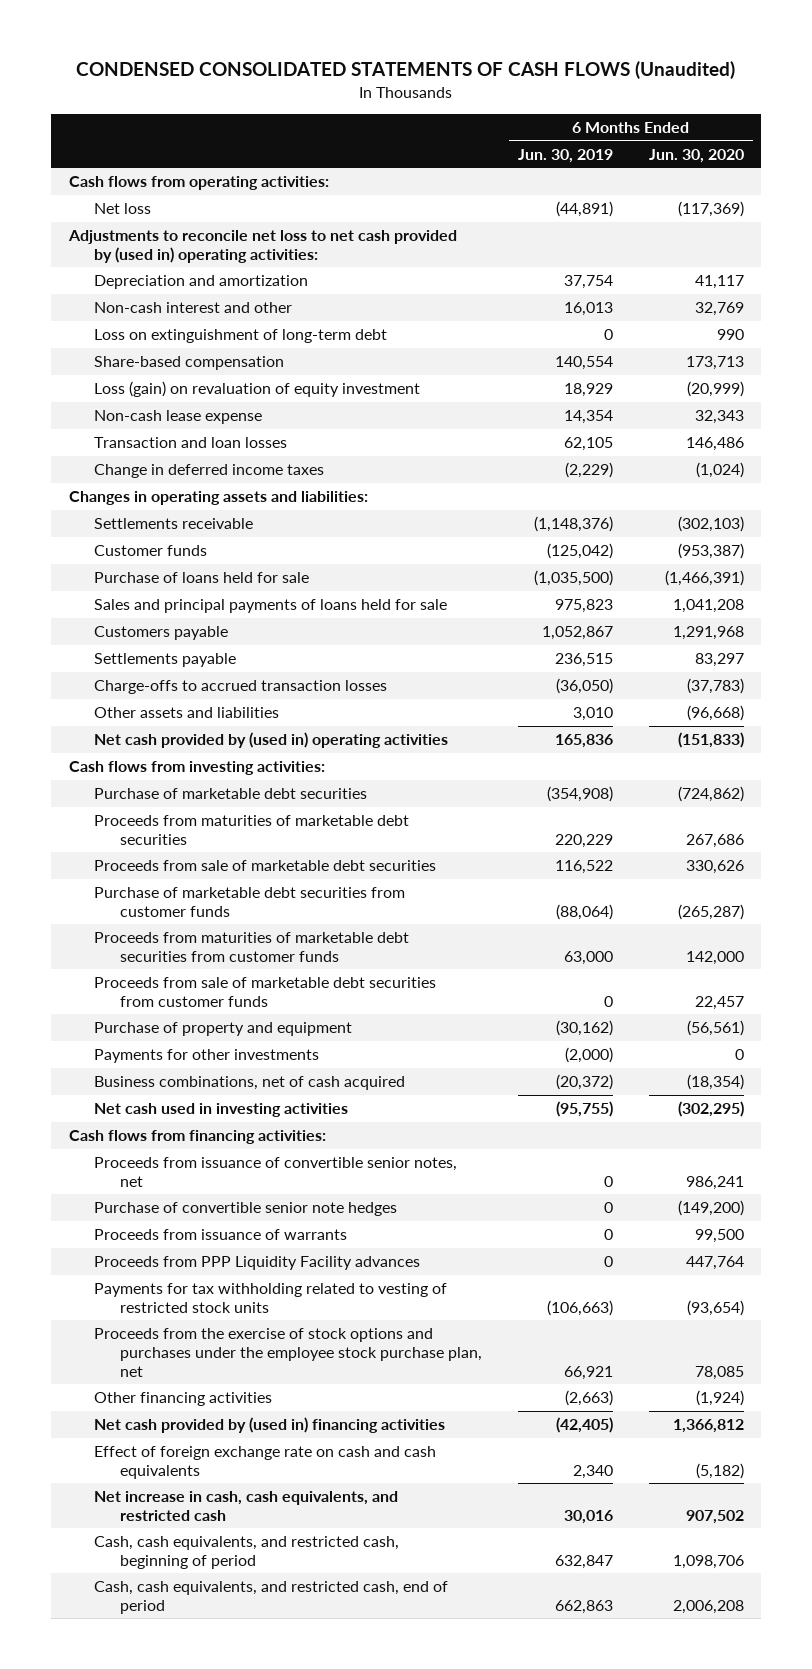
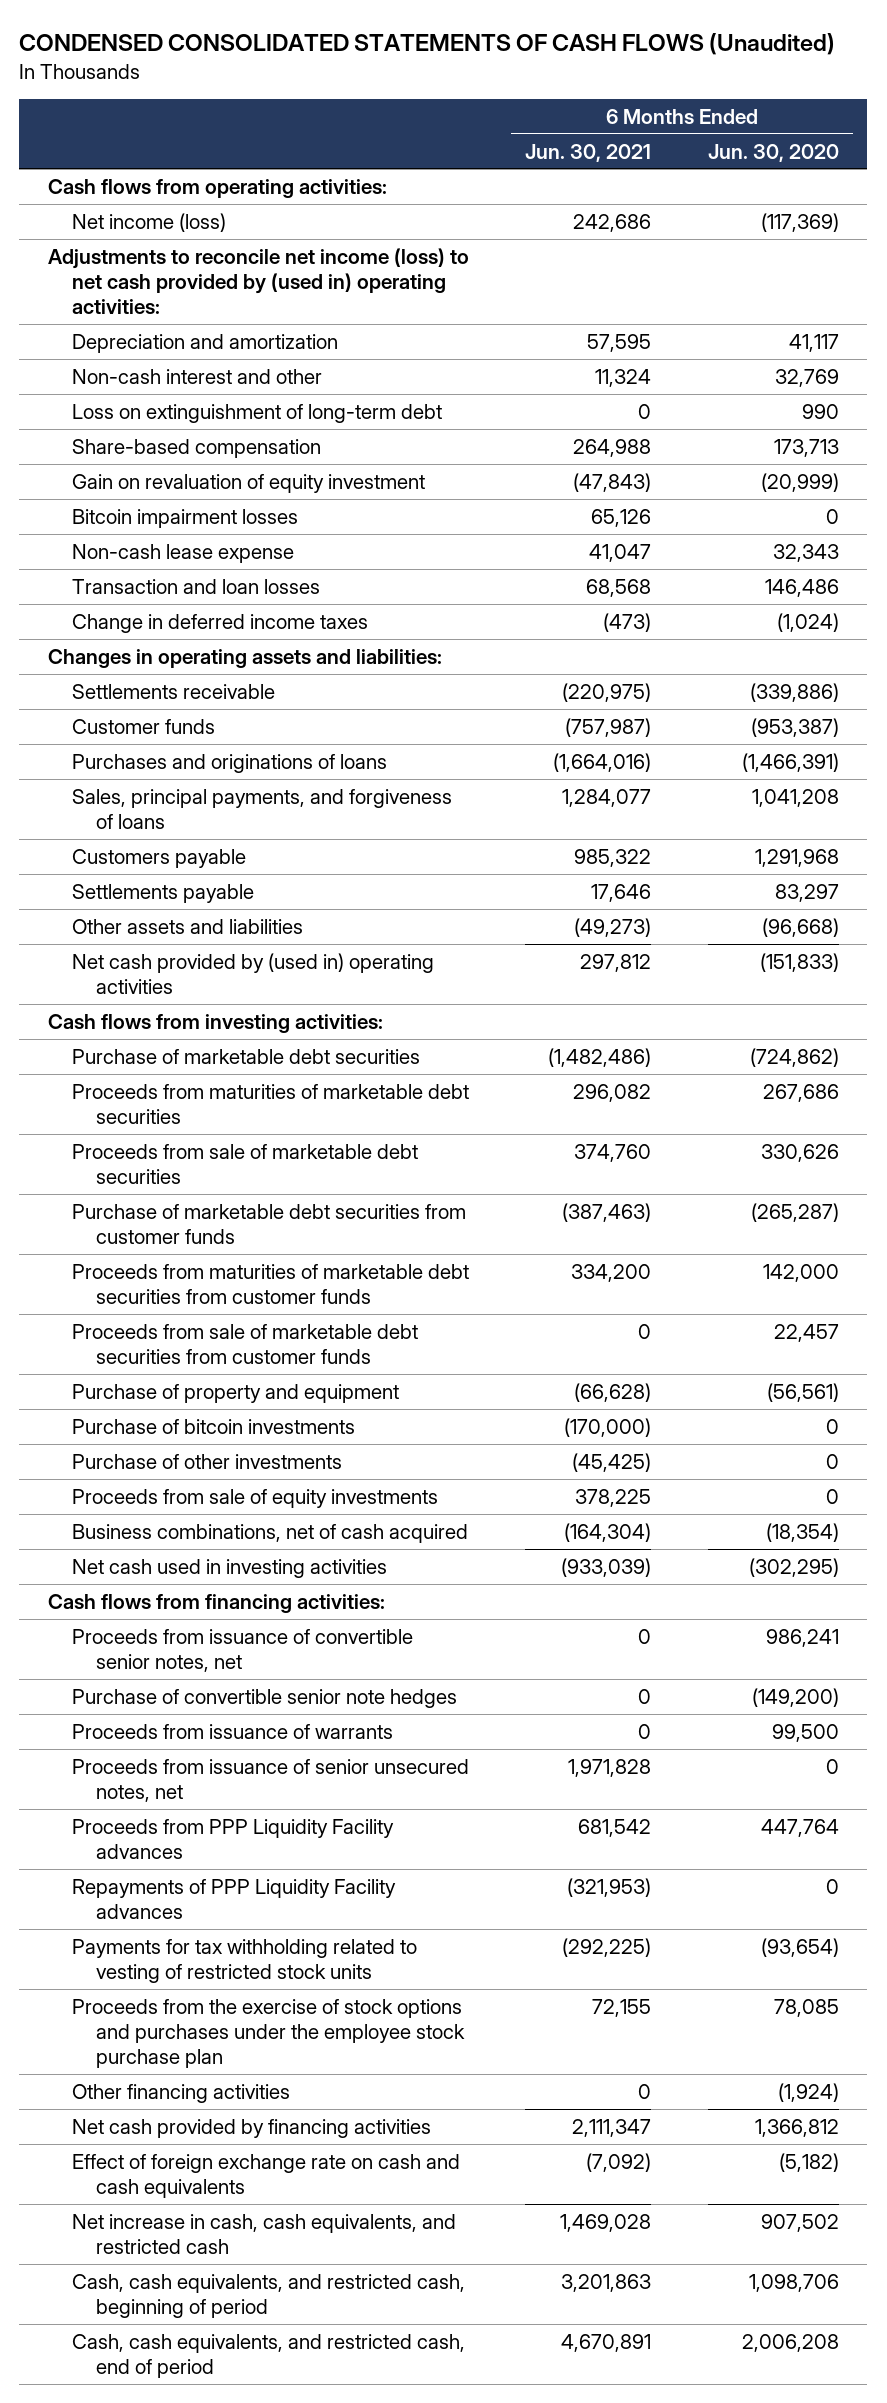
[517,148,613,163] Jun. 30, 2019 -> none
none -> [525,143,652,162] Jun. 30, 2021
[94,203,152,215] Net loss -> [71,212,226,232] Net income (loss)
[67,230,457,263] Adjustments to reconcile net loss to net cash provided by (used in) operating activities: -> [47,247,469,314] Adjustments to reconcile net income (loss) to net cash provided by (used in) operating activities:
[94,381,421,398] Loss (gain) on revaluation of equity investment -> [71,473,425,493] Gain on revaluation of equity investment
none -> [71,508,298,528] Bitcoin impairment losses
[677,516,744,533] (302,103) -> [749,682,839,702] (339,886)
[94,572,310,584] Purchase of loans held for sale -> [71,753,387,773] Purchases and originations of loans
[94,599,448,614] Sales and principal payments of loans held for sale -> [71,788,452,829] Sales, principal payments, and forgiveness of loans
[94,680,388,695] Charge-offs to accrued transaction losses -> none
none -> [71,1418,355,1434] Purchase of bitcoin investments
[94,1049,320,1064] Payments for other investments -> [71,1453,342,1469] Purchase of other investments
none -> [71,1488,438,1508] Proceeds from sale of equity investments
none -> [71,1758,469,1802] Proceeds from issuance of senior unsecured notes, net
none -> [71,1878,396,1919] Repayments of PPP Liquidity Facility advances
[94,1328,482,1377] Proceeds from the exercise of stock options and purchases under the employee stock purchase plan, net -> [71,1998,465,2068] Proceeds from the exercise of stock options and purchases under the employee stock purchase plan
[94,1417,446,1434] Net cash provided by (used in) financing activities -> [71,2118,431,2138] Net cash provided by financing activities

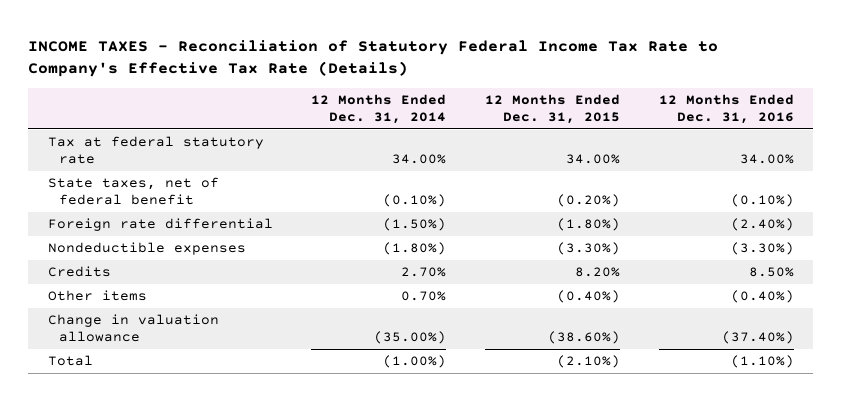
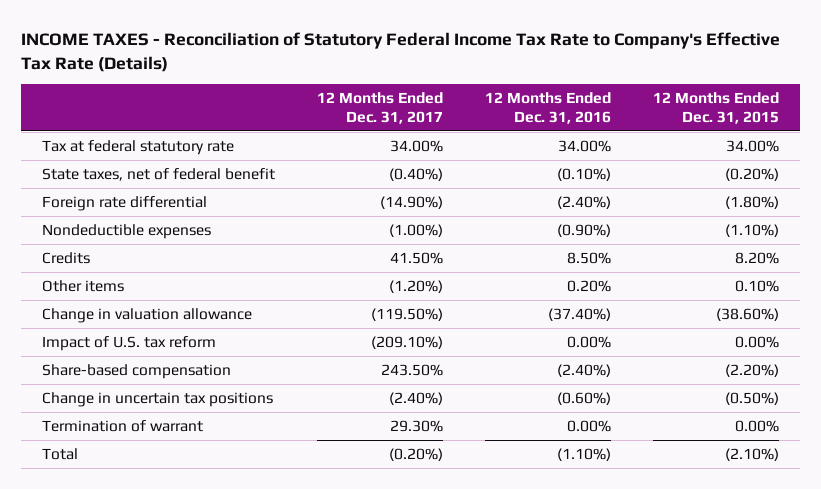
[311,93,447,125] 12 Months Ended Dec. 31, 2014 -> none
none -> [316,92,443,124] 12 Months Ended Dec. 31, 2017
[557,242,621,256] (3.30%) -> [724,224,779,238] (1.10%)
[731,242,795,256] (3.30%) -> [556,224,611,238] (0.90%)
[557,290,621,304] (0.40%) -> [734,280,779,293] 0.10%
[731,290,795,304] (0.40%) -> [566,280,611,293] 0.20%
none -> [42,336,217,352] Impact of U.S. tax reform
none -> [42,364,232,380] Share-based compensation
none -> [42,392,274,408] Change in uncertain tax positions
none -> [42,420,204,433] Termination of warrant

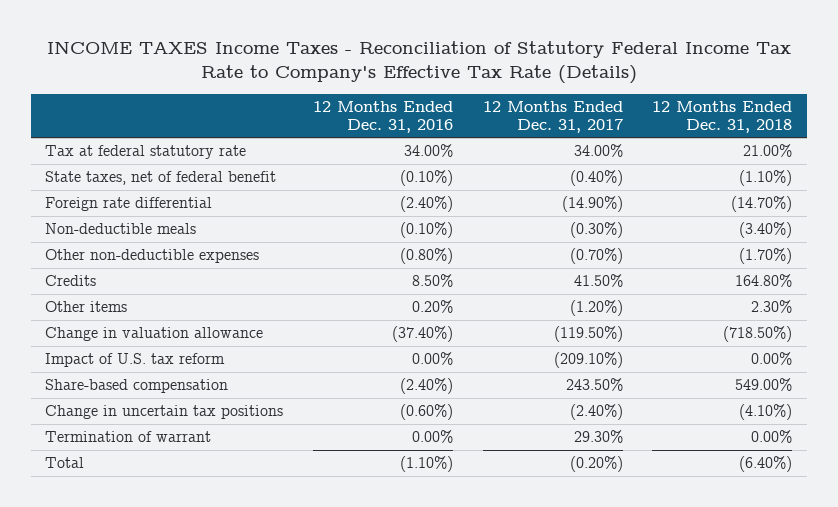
[21,31,781,72] INCOME TAXES - Reconciliation of Statutory Federal Income Tax Rate to Company's Effective Tax Rate (Details) -> [46,41,791,85] INCOME TAXES Income Taxes - Reconciliation of Statutory Federal Income Tax Rate to Company's Effective Tax Rate (Details)
[652,92,779,124] 12 Months Ended Dec. 31, 2015 -> none
none -> [652,100,793,133] 12 Months Ended Dec. 31, 2018
[42,224,212,240] Nondeductible expenses -> none
none -> [45,223,197,235] Non-deductible meals
none -> [45,249,260,264] Other non-deductible expenses

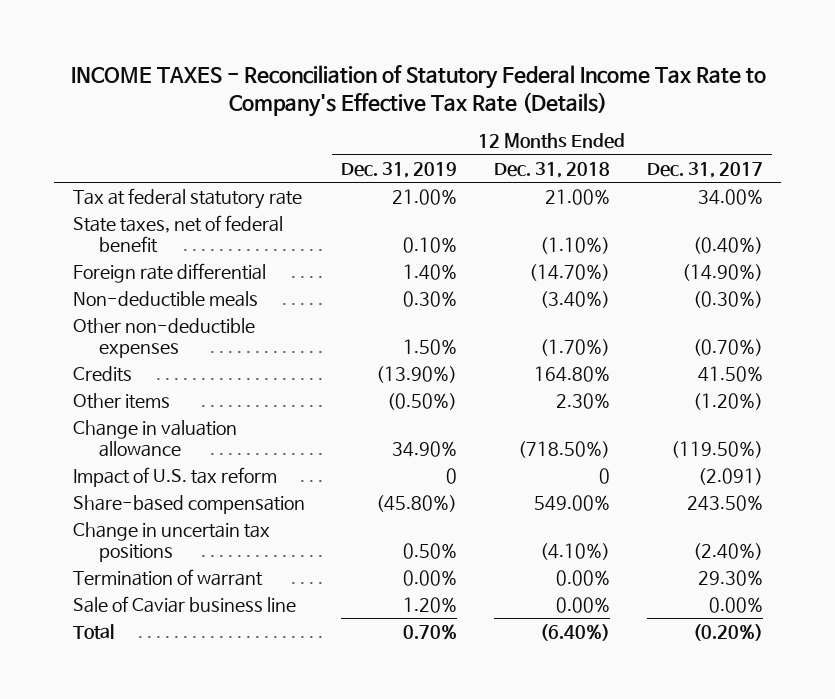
[46,41,791,85] INCOME TAXES Income Taxes - Reconciliation of Statutory Federal Income Tax Rate to Company's Effective Tax Rate (Details) -> [70,65,766,117] INCOME TAXES - Reconciliation of Statutory Federal Income Tax Rate to Company's Effective Tax Rate (Details)
[312,100,453,133] 12 Months Ended Dec. 31, 2016 -> none
none -> [341,161,458,178] Dec. 31, 2019
[553,352,623,369] (209.10%) -> [697,468,763,486] (2.091)
[751,352,793,366] 0.00% -> [599,468,611,485] 0
none -> [72,596,296,614] Sale of Caviar business line

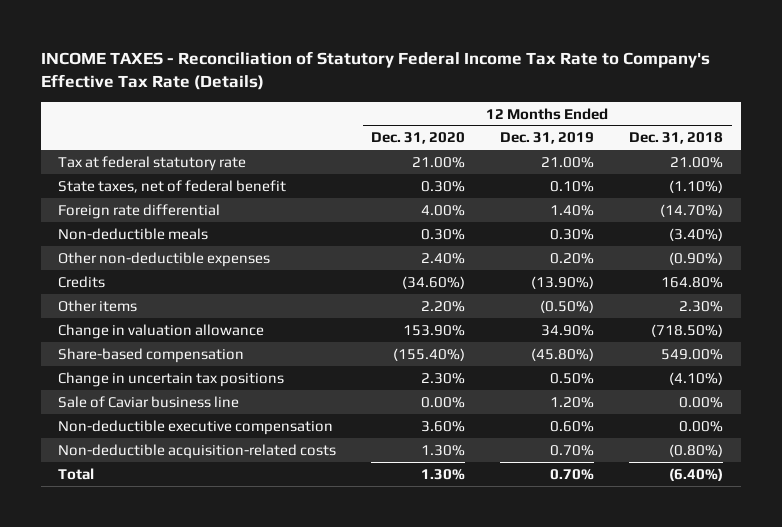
[646,161,763,178] Dec. 31, 2017 -> none
none -> [371,132,466,145] Dec. 31, 2020
[403,338,458,355] 1.50% -> [550,252,595,264] 0.20%
[540,338,611,356] (1.70%) -> [669,251,724,265] (0.90%)
[72,467,277,488] Impact of U.S. tax reform -> none
[72,569,263,587] Termination of warrant -> none
none -> [58,419,334,435] Non-deductible executive compensation
none -> [58,443,337,459] Non-deductible acquisition-related costs

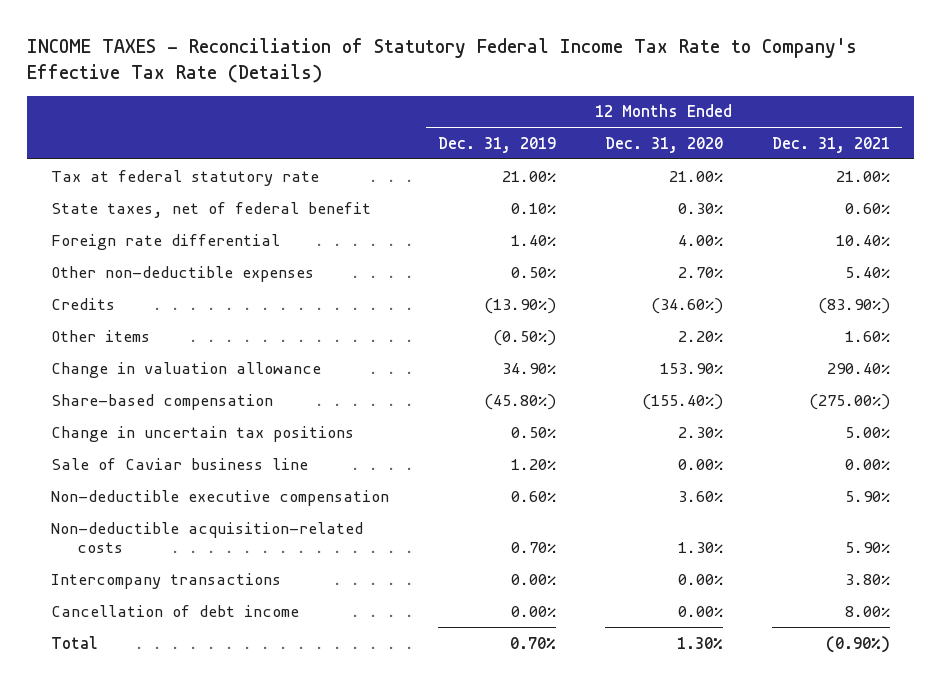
[629,132,724,145] Dec. 31, 2018 -> none
none -> [771,136,890,153] Dec. 31, 2021
[58,227,209,240] Non-deductible meals -> none
[421,252,466,264] 2.40% -> [678,266,724,278] 2.70%
[550,252,595,264] 0.20% -> [511,266,557,278] 0.50%
none -> [51,572,282,589] Intercompany transactions
none -> [51,604,300,617] Cancellation of debt income

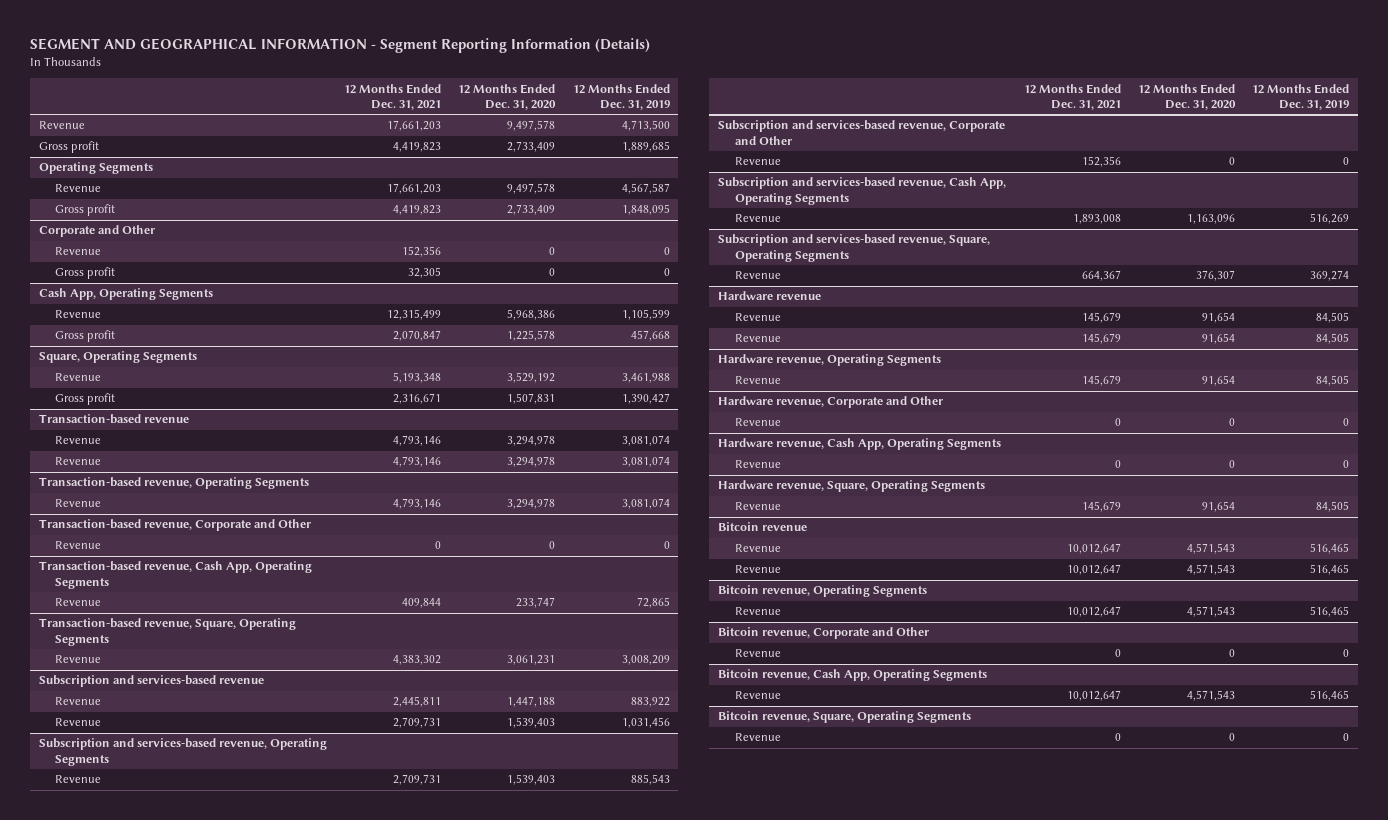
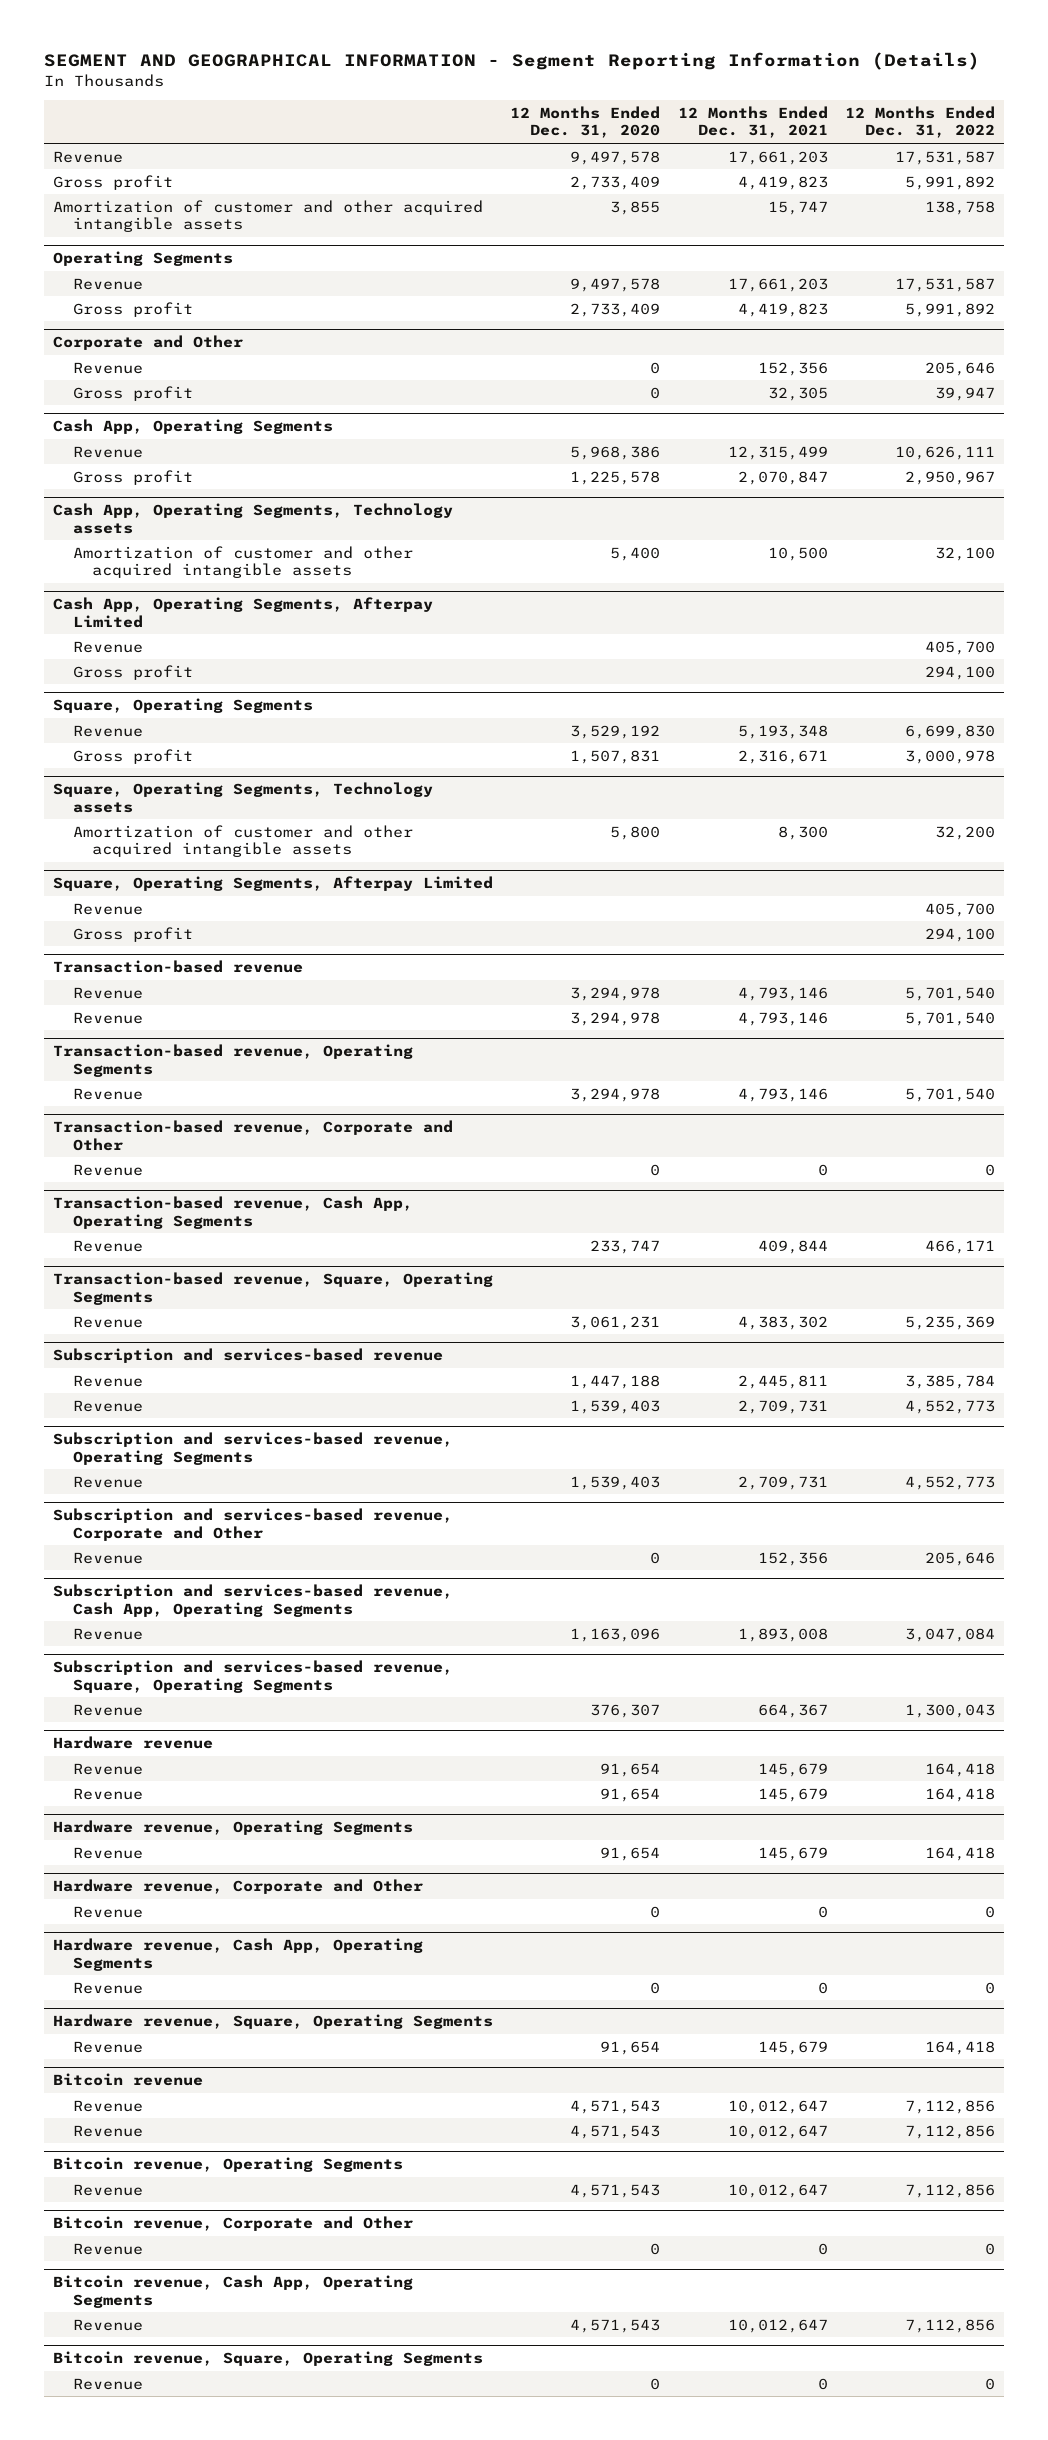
[572,83,670,111] 12 Months Ended Dec. 31, 2019 -> none
none -> [845,106,996,139] 12 Months Ended Dec. 31, 2022
none -> [52,199,483,232] Amortization of customer and other acquired intangible assets
none -> [52,503,453,534] Cash App, Operating Segments, Technology assets
none -> [72,545,413,578] Amortization of customer and other acquired intangible assets
none -> [52,597,433,628] Cash App, Operating Segments, Afterpay Limited
none -> [72,640,143,653] Revenue
none -> [72,664,193,680] Gross profit
none -> [52,782,433,813] Square, Operating Segments, Technology assets
none -> [72,824,413,857] Amortization of customer and other acquired intangible assets
none -> [52,876,493,892] Square, Operating Segments, Afterpay Limited
none -> [72,902,143,915] Revenue
none -> [72,926,193,942] Gross profit

